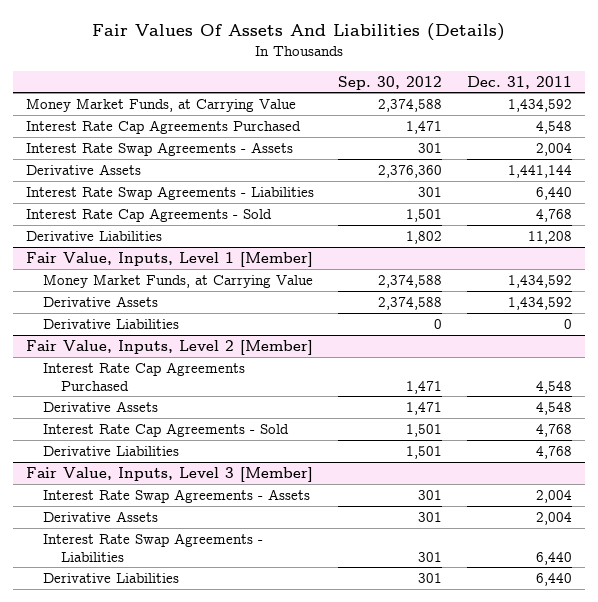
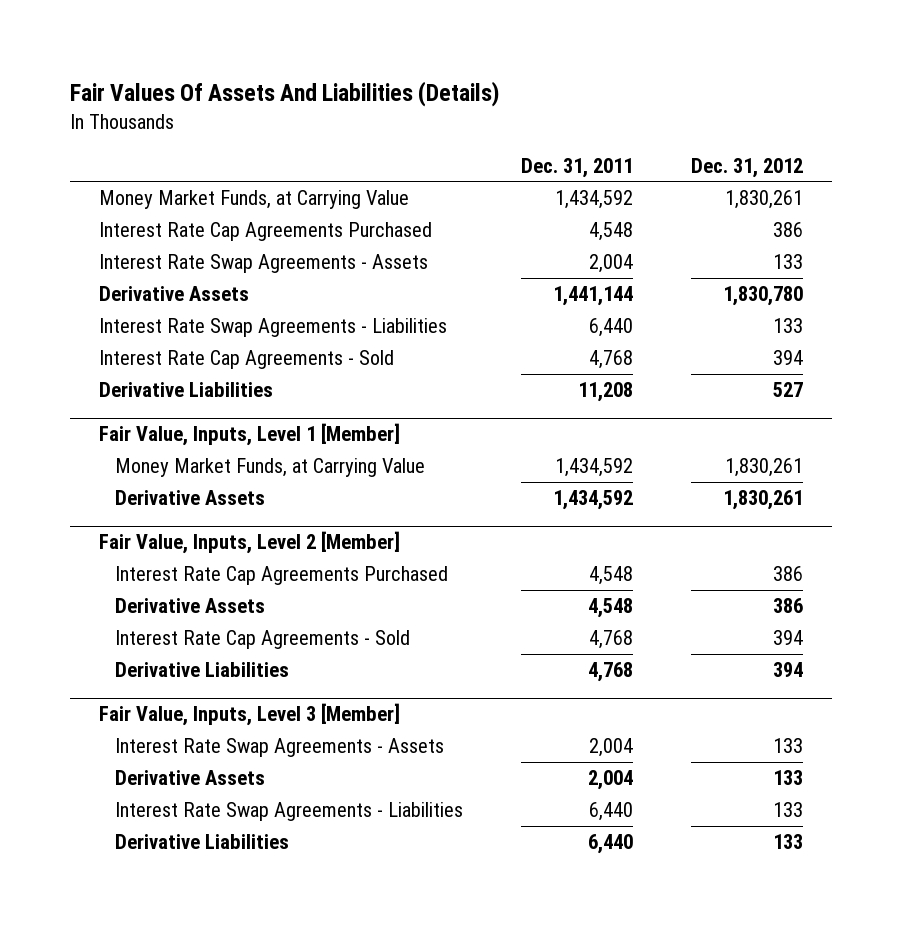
[338,75,443,90] Sep. 30, 2012 -> none
none -> [691,157,804,178] Dec. 31, 2012
[43,318,180,329] Derivative Liabilities -> none

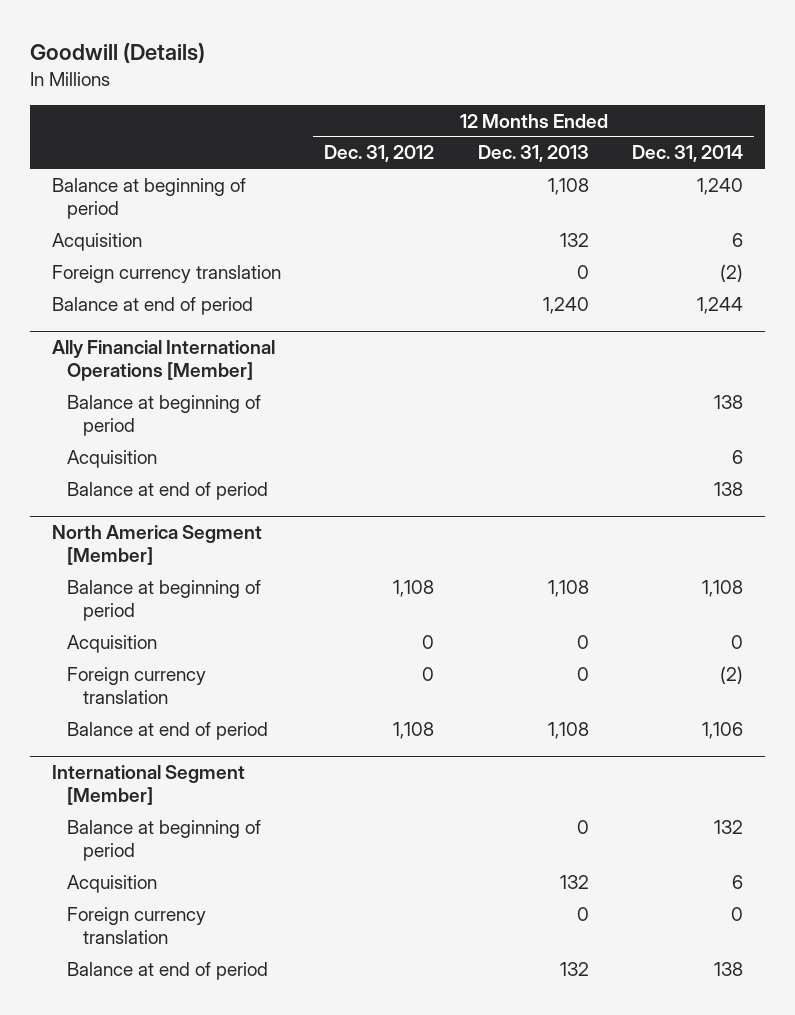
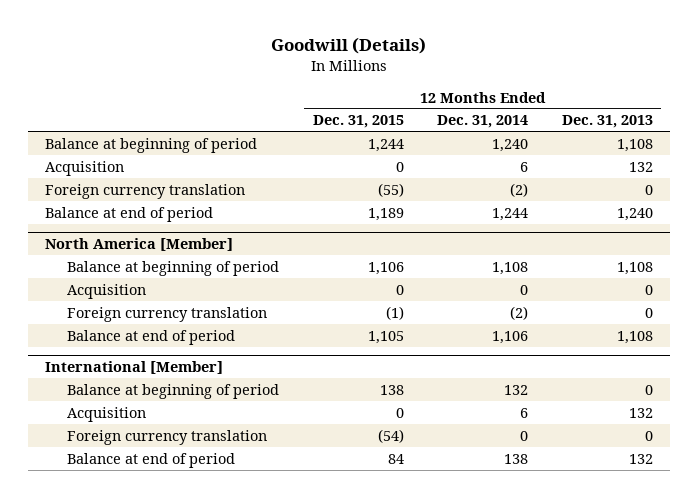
[324,145,435,163] Dec. 31, 2012 -> none
none -> [312,115,404,129] Dec. 31, 2015
[51,340,275,382] Ally Financial International Operations [Member] -> none
[67,394,262,436] Balance at beginning of period -> none
[67,449,158,468] Acquisition -> none
[67,481,269,500] Balance at end of period -> none
[51,525,262,566] North America Segment [Member] -> [45,238,234,252] North America [Member]
[51,765,245,806] International Segment [Member] -> [45,361,224,375] International [Member]

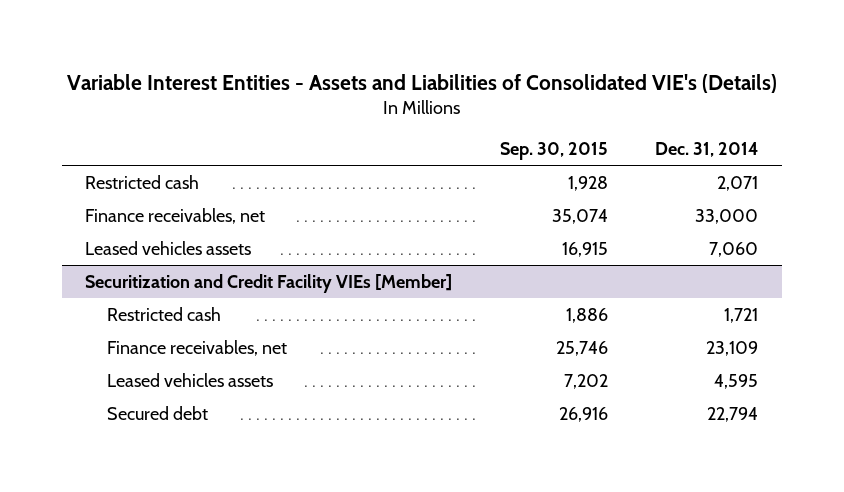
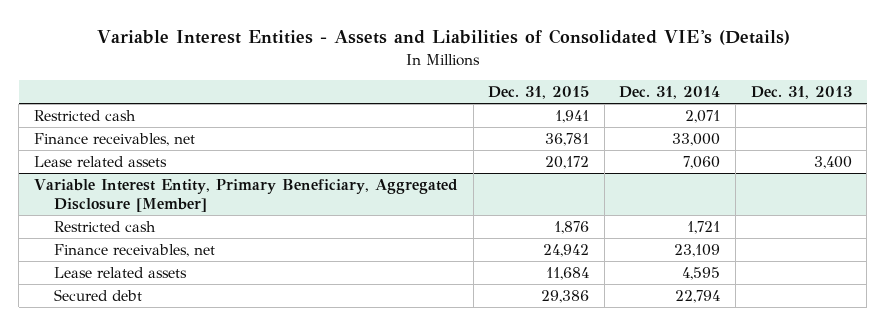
[499,142,608,161] Sep. 30, 2015 -> none
none -> [488,86,590,100] Dec. 31, 2015
none -> [750,86,852,100] Dec. 31, 2013
[85,273,453,293] Securitization and Credit Facility VIEs [Member] -> none
[85,240,252,255] Leased vehicles assets -> [33,156,167,168] Lease related assets
none -> [33,179,458,213] Variable Interest Entity, Primary Beneficiary, Aggregated Disclosure [Member]
[107,372,274,387] Leased vehicles assets -> [54,267,188,279] Lease related assets

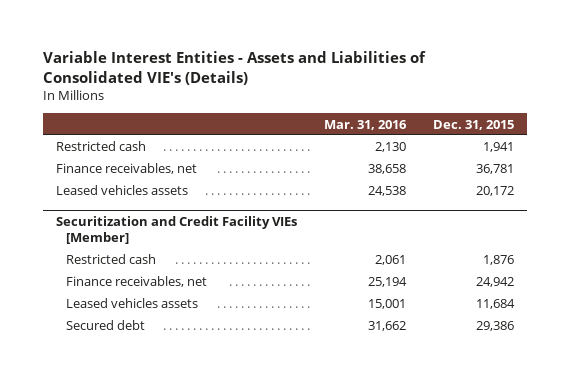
[619,86,721,100] Dec. 31, 2014 -> none
[750,86,852,100] Dec. 31, 2013 -> none
none -> [323,119,407,130] Mar. 31, 2016
[33,179,458,213] Variable Interest Entity, Primary Beneficiary, Aggregated Disclosure [Member] -> none
[33,156,167,168] Lease related assets -> [56,185,189,196] Leased vehicles assets
none -> [56,215,298,245] Securitization and Credit Facility VIEs [Member]
[54,267,188,279] Lease related assets -> [66,298,199,309] Leased vehicles assets

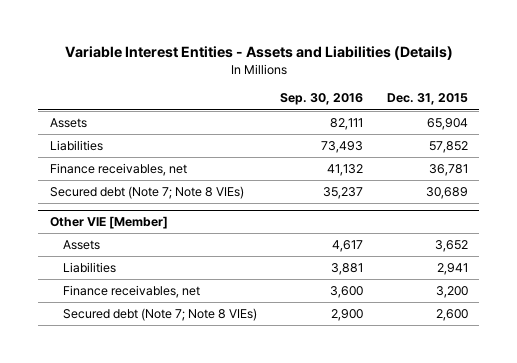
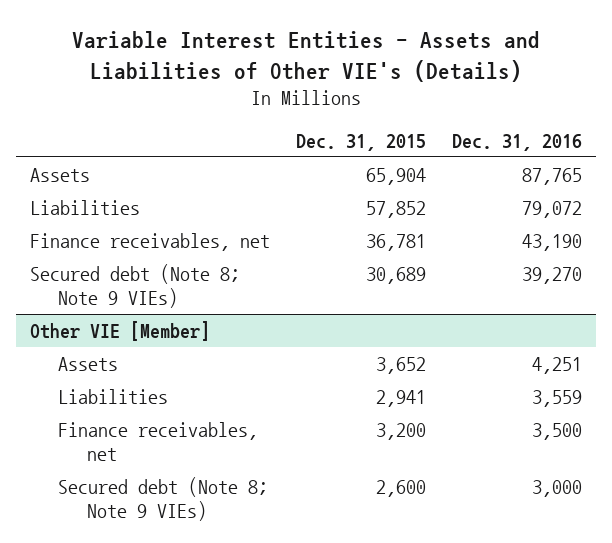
[64,46,453,61] Variable Interest Entities - Assets and Liabilities (Details) -> [72,30,541,82] Variable Interest Entities - Assets and Liabilities of Other VIE's (Details)
[280,93,364,106] Sep. 30, 2016 -> none
none -> [452,133,583,151] Dec. 31, 2016
[49,185,244,199] Secured debt (Note 7; Note 8 VIEs) -> [29,263,240,308] Secured debt (Note 8; Note 9 VIEs)
[62,307,257,321] Secured debt (Note 7; Note 8 VIEs) -> [58,476,269,521] Secured debt (Note 8; Note 9 VIEs)

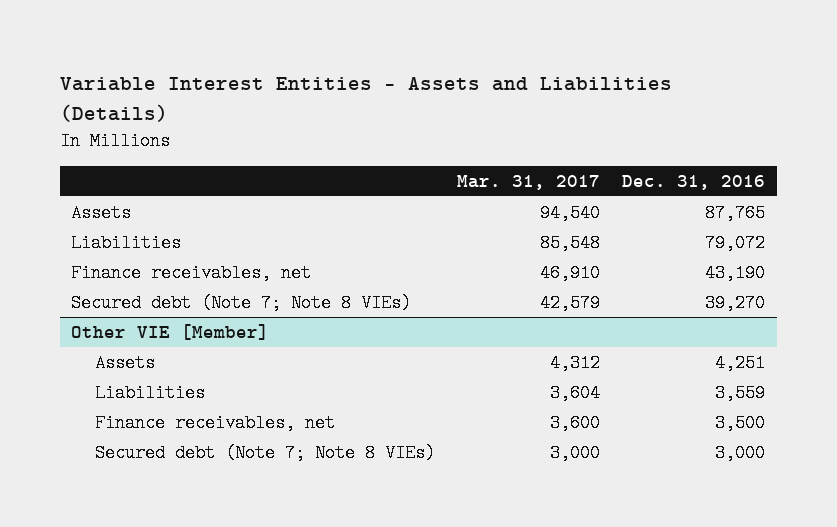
[72,30,541,82] Variable Interest Entities - Assets and Liabilities of Other VIE's (Details) -> [60,77,673,123] Variable Interest Entities - Assets and Liabilities (Details)
[296,133,427,151] Dec. 31, 2015 -> none
none -> [456,174,600,190] Mar. 31, 2017
[29,263,240,308] Secured debt (Note 8; Note 9 VIEs) -> [71,293,412,312] Secured debt (Note 7; Note 8 VIEs)
[58,476,269,521] Secured debt (Note 8; Note 9 VIEs) -> [94,443,435,462] Secured debt (Note 7; Note 8 VIEs)

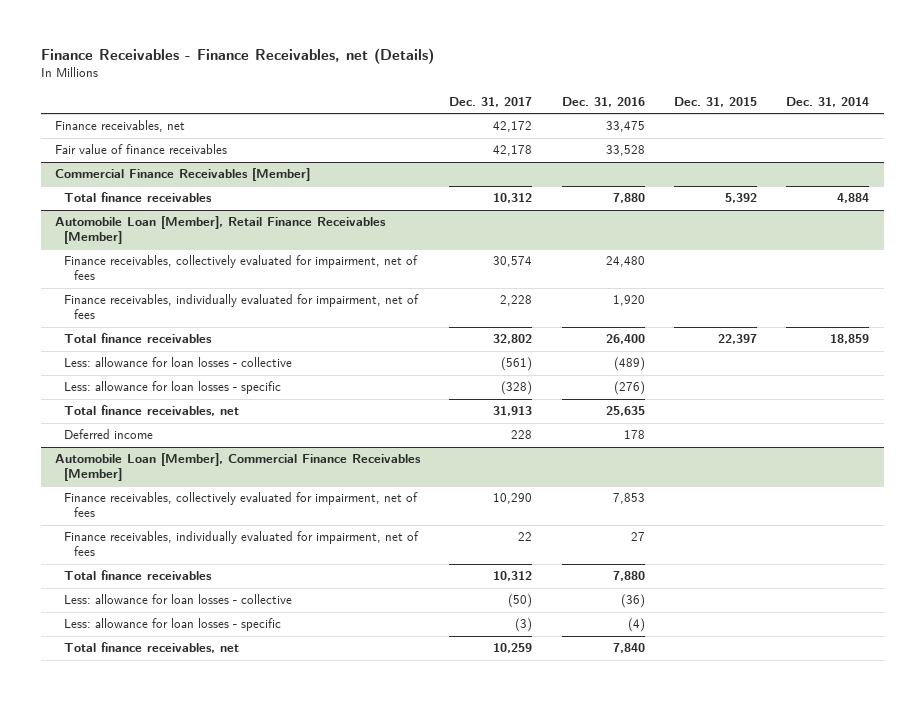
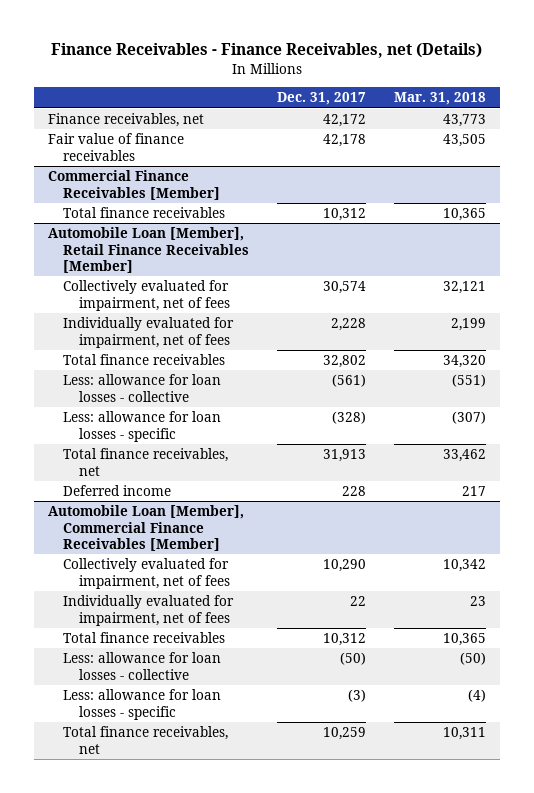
[561,96,645,107] Dec. 31, 2016 -> none
[674,96,758,107] Dec. 31, 2015 -> none
[786,96,870,107] Dec. 31, 2014 -> none
none -> [394,92,487,106] Mar. 31, 2018
[64,255,419,281] Finance receivables, collectively evaluated for impairment, net of fees -> [63,280,231,311] Collectively evaluated for impairment, net of fees
[64,294,420,320] Finance receivables, individually evaluated for impairment, net of fees -> [63,317,235,348] Individually evaluated for impairment, net of fees
[64,492,419,518] Finance receivables, collectively evaluated for impairment, net of fees -> [63,558,231,589] Collectively evaluated for impairment, net of fees
[64,531,420,557] Finance receivables, individually evaluated for impairment, net of fees -> [63,595,235,626] Individually evaluated for impairment, net of fees

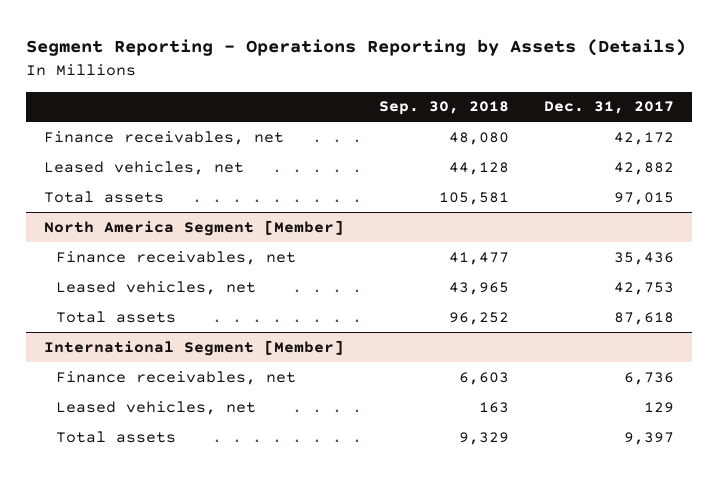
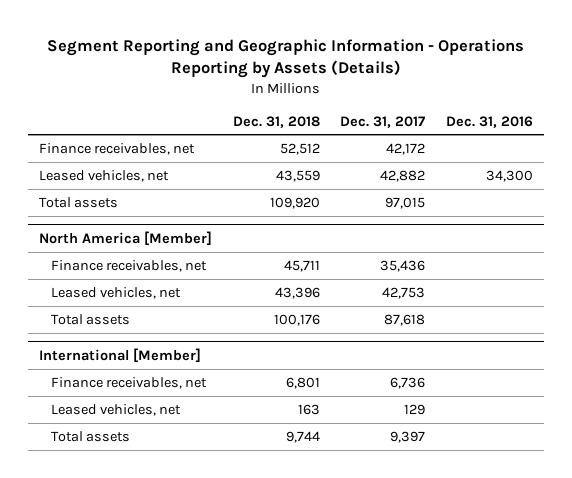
[26,39,687,57] Segment Reporting - Operations Reporting by Assets (Details) -> [47,38,525,79] Segment Reporting and Geographic Information - Operations Reporting by Assets (Details)
[379,101,510,116] Sep. 30, 2018 -> none
none -> [232,115,320,128] Dec. 31, 2018
none -> [446,115,534,128] Dec. 31, 2016
[43,219,344,236] North America Segment [Member] -> [38,230,212,246] North America [Member]
[43,339,344,356] International Segment [Member] -> [38,347,201,363] International [Member]

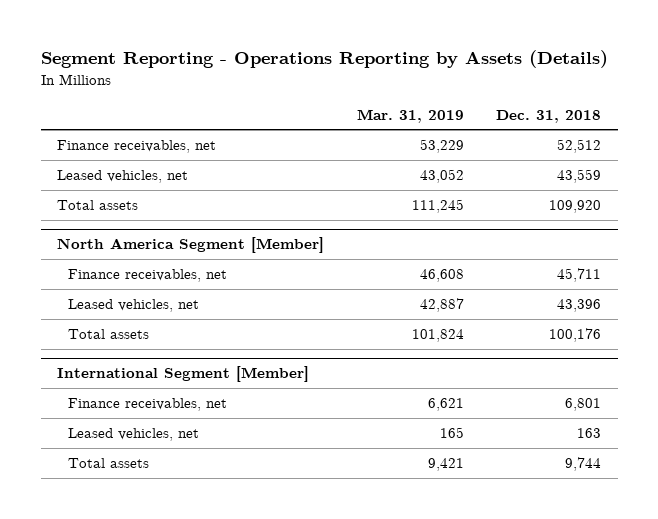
[47,38,525,79] Segment Reporting and Geographic Information - Operations Reporting by Assets (Details) -> [40,50,608,69] Segment Reporting - Operations Reporting by Assets (Details)
[340,115,426,128] Dec. 31, 2017 -> none
[446,115,534,128] Dec. 31, 2016 -> none
none -> [356,108,464,123] Mar. 31, 2019
[38,230,212,246] North America [Member] -> [57,237,325,254] North America Segment [Member]
[38,347,201,363] International [Member] -> [57,366,310,383] International Segment [Member]

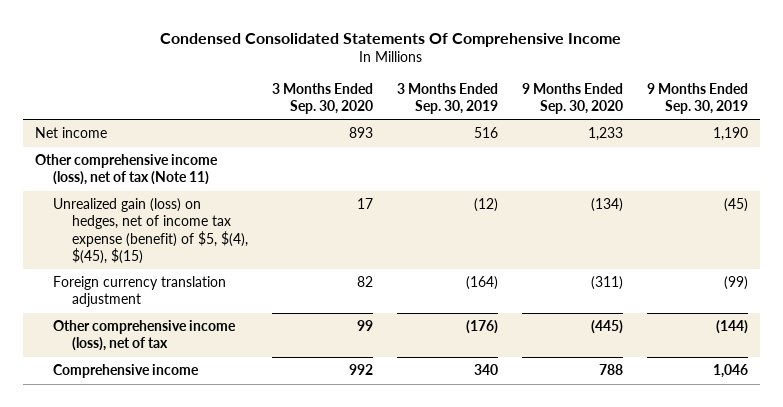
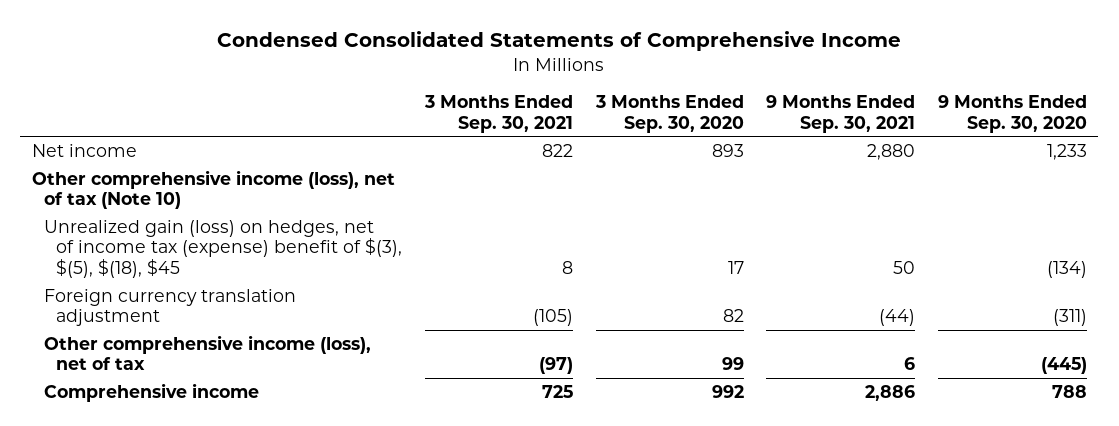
[160,32,622,47] Condensed Consolidated Statements Of Comprehensive Income -> [217,31,902,52] Condensed Consolidated Statements of Comprehensive Income
[397,82,499,114] 3 Months Ended Sep. 30, 2019 -> none
[646,82,748,114] 9 Months Ended Sep. 30, 2019 -> none
none -> [423,95,573,133] 3 Months Ended Sep. 30, 2021
none -> [766,95,916,133] 9 Months Ended Sep. 30, 2021
[34,154,218,186] Other comprehensive income (loss), net of tax (Note 11) -> [31,169,395,210] Other comprehensive income (loss), net of tax (Note 10)
[53,198,249,264] Unrealized gain (loss) on hedges, net of income tax expense (benefit) of $5, $(4), $(45), $(15) -> [43,219,403,278] Unrealized gain (loss) on hedges, net of income tax (expense) benefit of $(3), $(5), $(18), $45

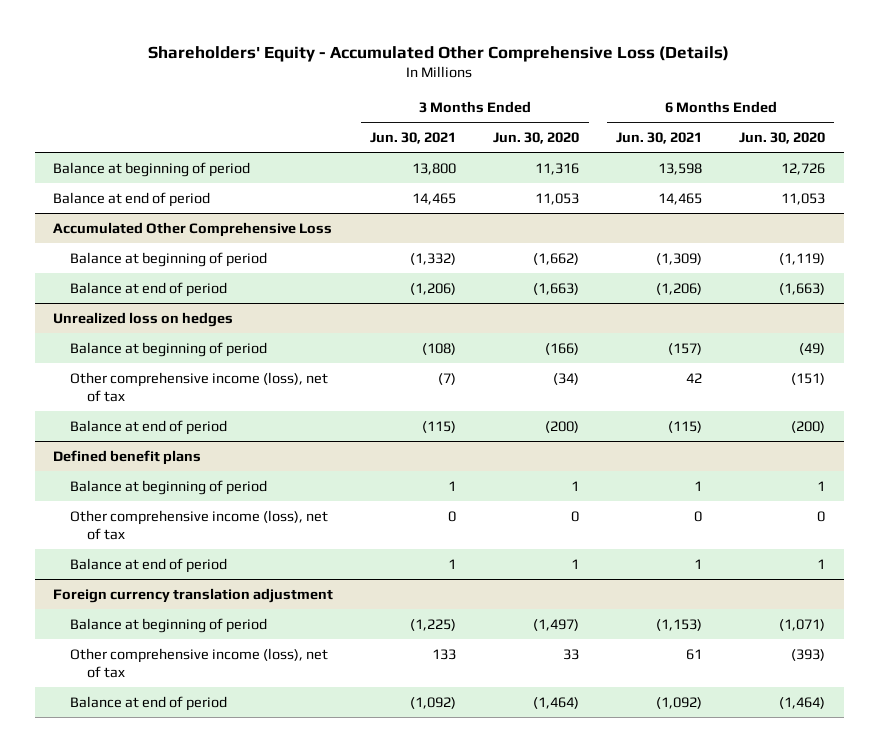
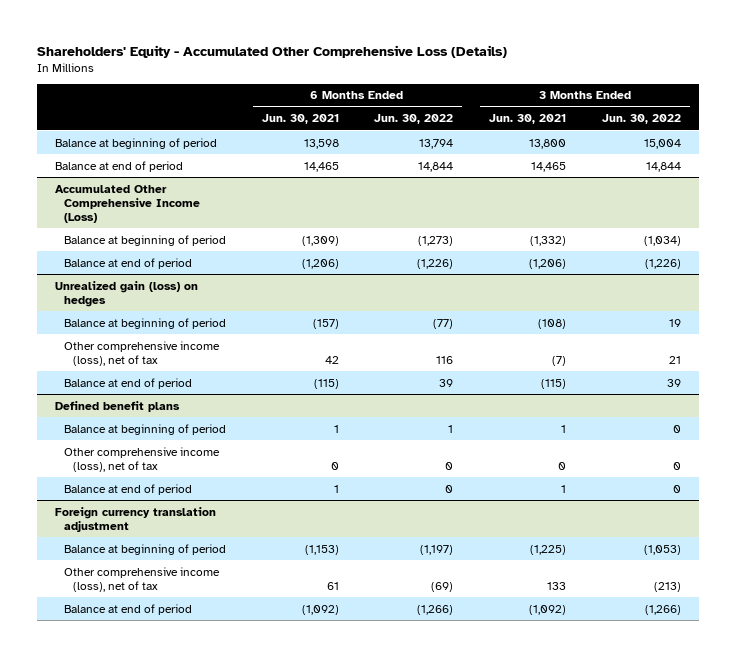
[493,131,580,144] Jun. 30, 2020 -> none
[739,131,826,144] Jun. 30, 2020 -> none
none -> [374,114,454,125] Jun. 30, 2022
none -> [601,114,681,125] Jun. 30, 2022
[53,221,333,237] Accumulated Other Comprehensive Loss -> [55,184,200,223] Accumulated Other Comprehensive Income (Loss)
[53,311,234,327] Unrealized loss on hedges -> [55,280,199,307] Unrealized gain (loss) on hedges

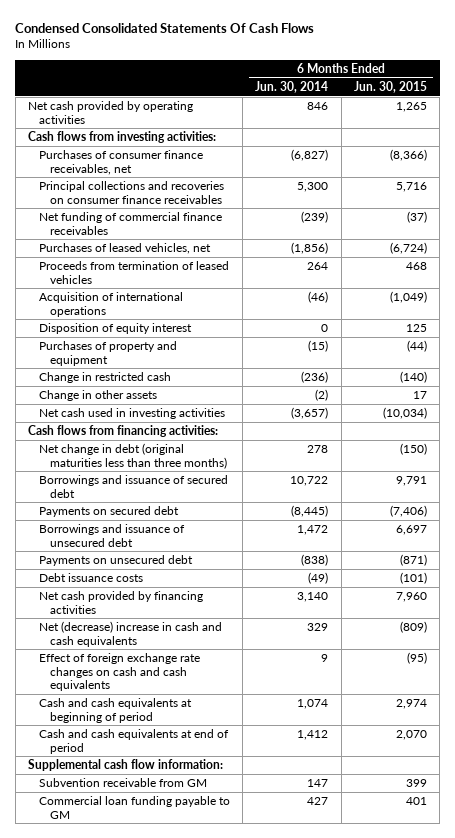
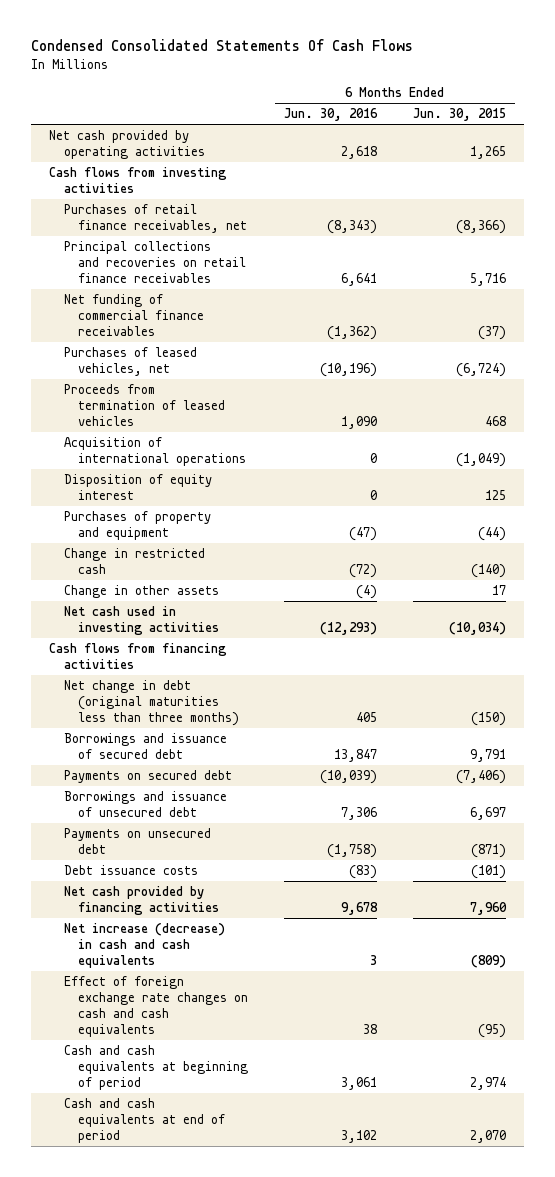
[255,80,329,93] Jun. 30, 2014 -> none
none -> [284,108,379,122] Jun. 30, 2016
[28,131,217,144] Cash flows from investing activities: -> [49,167,228,193] Cash flows from investing activities
[38,150,203,175] Purchases of consumer finance receivables, net -> [63,204,248,233] Purchases of retail finance receivables, net
[38,181,224,204] Principal collections and recoveries on consumer finance receivables -> [63,241,247,283] Principal collections and recoveries on retail finance receivables
[28,425,219,438] Cash flows from financing activities: -> [49,643,228,669] Cash flows from financing activities
[38,621,222,647] Net (decrease) increase in cash and cash equivalents -> [63,923,225,968] Net increase (decrease) in cash and cash equivalents
[28,759,224,772] Supplemental cash flow information: -> none
[38,778,207,788] Subvention receivable from GM -> none
[38,796,230,819] Commercial loan funding payable to GM -> none

